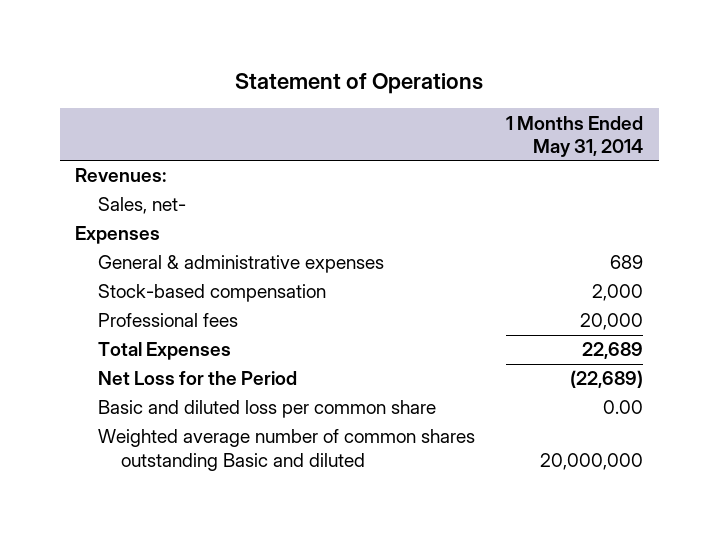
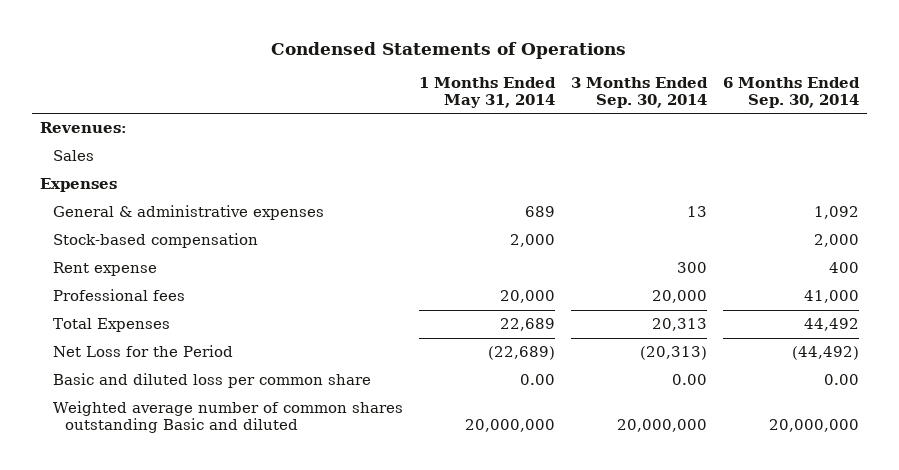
[235,73,484,95] Statement of Operations -> [271,41,627,59] Condensed Statements of Operations
none -> [570,77,708,108] 3 Months Ended Sep. 30, 2014
none -> [722,77,860,108] 6 Months Ended Sep. 30, 2014
[98,197,187,215] Sales, net- -> [52,150,94,162] Sales
none -> [52,262,157,277] Rent expense

